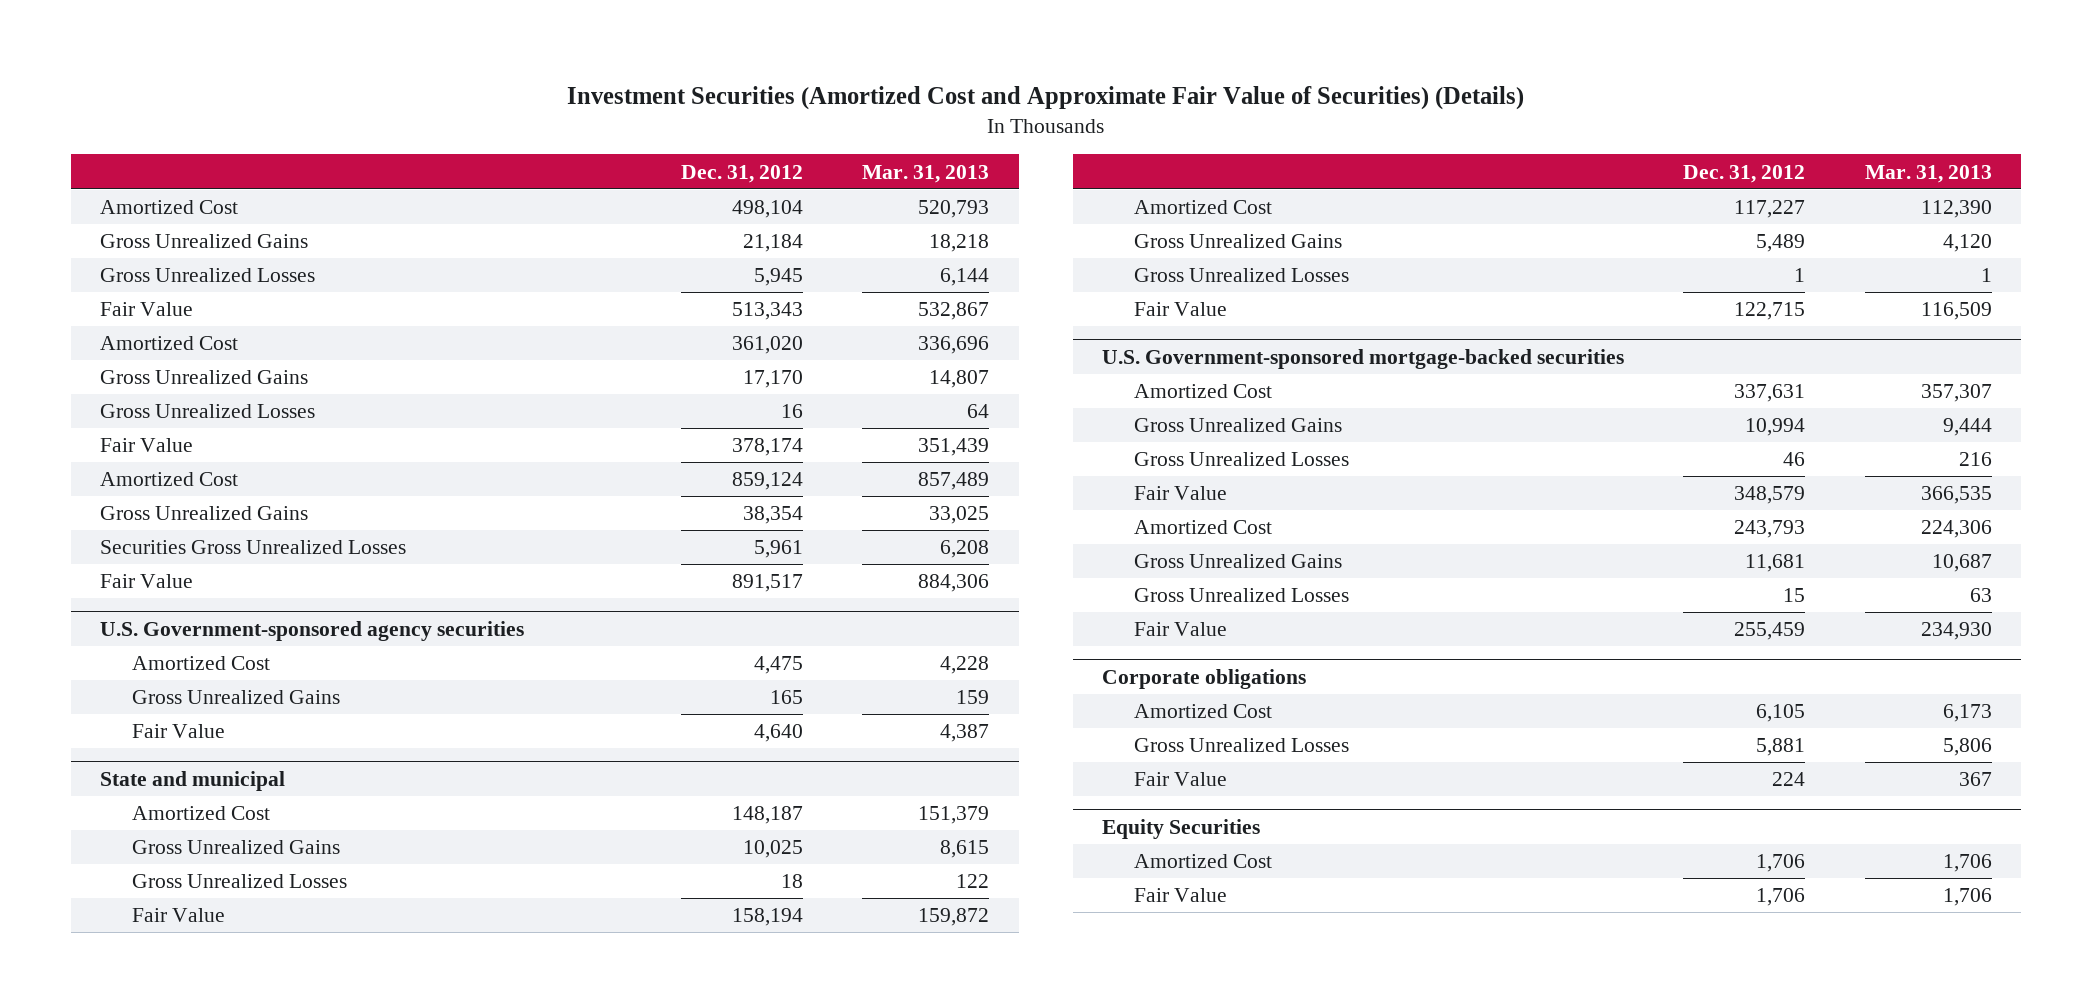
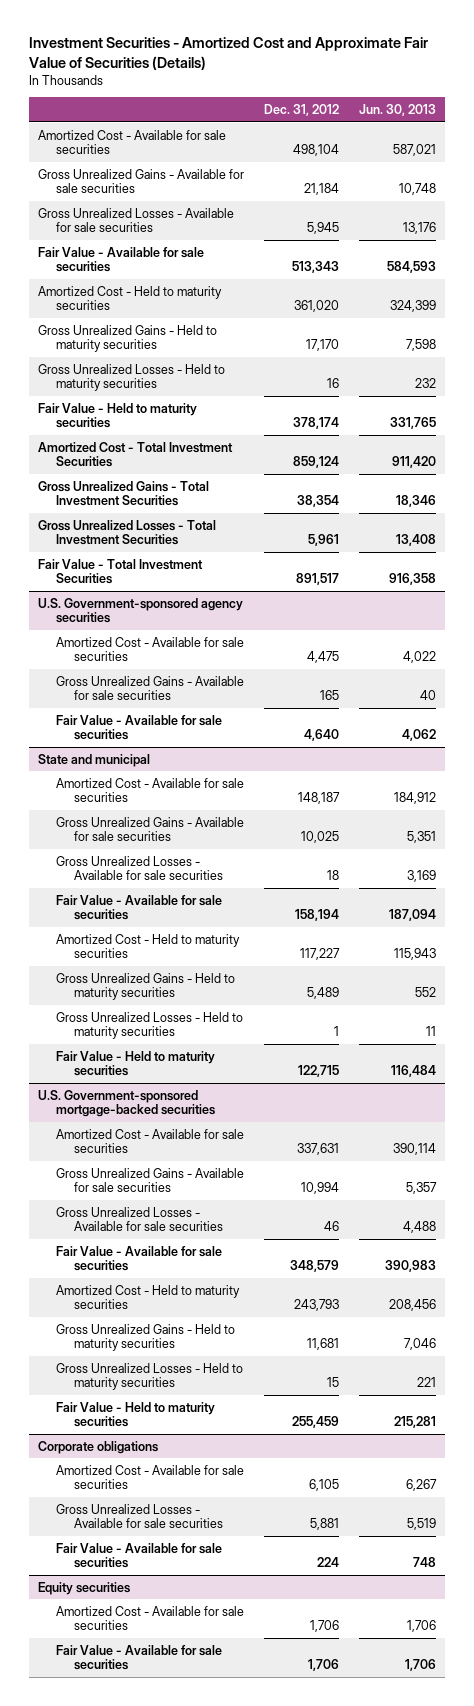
[566,85,1524,110] Investment Securities (Amortized Cost and Approximate Fair Value of Securities) (Details) -> [28,37,428,70] Investment Securities - Amortized Cost and Approximate Fair Value of Securities (Details)
[862,164,990,183] Mar. 31, 2013 -> none
none -> [358,104,436,117] Jun. 30, 2013
[100,200,239,215] Amortized Cost -> [38,129,227,155] Amortized Cost - Available for sale securities
[100,234,309,249] Gross Unrealized Gains -> [38,168,245,194] Gross Unrealized Gains - Available for sale securities
[100,268,316,283] Gross Unrealized Losses -> [38,207,235,233] Gross Unrealized Losses - Available for sale securities
[100,302,194,317] Fair Value -> [38,246,205,273] Fair Value - Available for sale securities
[100,336,239,351] Amortized Cost -> [38,285,223,311] Amortized Cost - Held to maturity securities
[100,370,309,385] Gross Unrealized Gains -> [38,324,218,353] Gross Unrealized Gains - Held to maturity securities
[100,404,316,419] Gross Unrealized Losses -> [38,363,226,392] Gross Unrealized Losses - Held to maturity securities
[100,438,194,453] Fair Value -> [38,402,198,429] Fair Value - Held to maturity securities
[100,472,239,487] Amortized Cost -> [38,441,234,468] Amortized Cost - Total Investment Securities
[100,506,309,521] Gross Unrealized Gains -> [38,480,210,507] Gross Unrealized Gains - Total Investment Securities
[100,540,407,555] Securities Gross Unrealized Losses -> [38,519,217,546] Gross Unrealized Losses - Total Investment Securities
[100,574,194,589] Fair Value -> [38,558,204,585] Fair Value - Total Investment Securities
[131,656,270,671] Amortized Cost -> [56,636,245,662] Amortized Cost - Available for sale securities
[131,690,340,705] Gross Unrealized Gains -> [56,675,245,701] Gross Unrealized Gains - Available for sale securities
[131,724,225,739] Fair Value -> [56,714,223,741] Fair Value - Available for sale securities
[131,806,270,821] Amortized Cost -> [56,777,245,803] Amortized Cost - Available for sale securities
[131,840,340,855] Gross Unrealized Gains -> [56,816,245,842] Gross Unrealized Gains - Available for sale securities
[131,874,347,889] Gross Unrealized Losses -> [56,855,224,881] Gross Unrealized Losses - Available for sale securities
[131,908,225,923] Fair Value -> [56,894,223,921] Fair Value - Available for sale securities
[1133,200,1272,215] Amortized Cost -> [56,933,241,959] Amortized Cost - Held to maturity securities
[1133,234,1342,249] Gross Unrealized Gains -> [56,972,236,1001] Gross Unrealized Gains - Held to maturity securities
[1133,268,1349,283] Gross Unrealized Losses -> [56,1011,244,1040] Gross Unrealized Losses - Held to maturity securities
[1133,302,1227,317] Fair Value -> [56,1050,216,1077] Fair Value - Held to maturity securities
[1133,384,1272,399] Amortized Cost -> [56,1128,245,1154] Amortized Cost - Available for sale securities
[1133,418,1342,433] Gross Unrealized Gains -> [56,1167,245,1193] Gross Unrealized Gains - Available for sale securities
[1133,452,1349,467] Gross Unrealized Losses -> [56,1206,224,1232] Gross Unrealized Losses - Available for sale securities
[1133,486,1227,501] Fair Value -> [56,1245,223,1272] Fair Value - Available for sale securities
[1133,520,1272,535] Amortized Cost -> [56,1284,241,1310] Amortized Cost - Held to maturity securities
[1133,554,1342,569] Gross Unrealized Gains -> [56,1323,236,1352] Gross Unrealized Gains - Held to maturity securities
[1133,588,1349,603] Gross Unrealized Losses -> [56,1362,244,1391] Gross Unrealized Losses - Held to maturity securities
[1133,622,1227,637] Fair Value -> [56,1401,216,1428] Fair Value - Held to maturity securities
[1133,704,1272,719] Amortized Cost -> [56,1464,245,1490] Amortized Cost - Available for sale securities
[1133,738,1349,753] Gross Unrealized Losses -> [56,1503,224,1529] Gross Unrealized Losses - Available for sale securities
[1133,772,1227,787] Fair Value -> [56,1542,223,1569] Fair Value - Available for sale securities
[1102,818,1261,839] Equity Securities -> [38,1581,131,1595] Equity securities
[1133,854,1272,869] Amortized Cost -> [56,1605,245,1631] Amortized Cost - Available for sale securities
[1133,888,1227,903] Fair Value -> [56,1644,223,1671] Fair Value - Available for sale securities

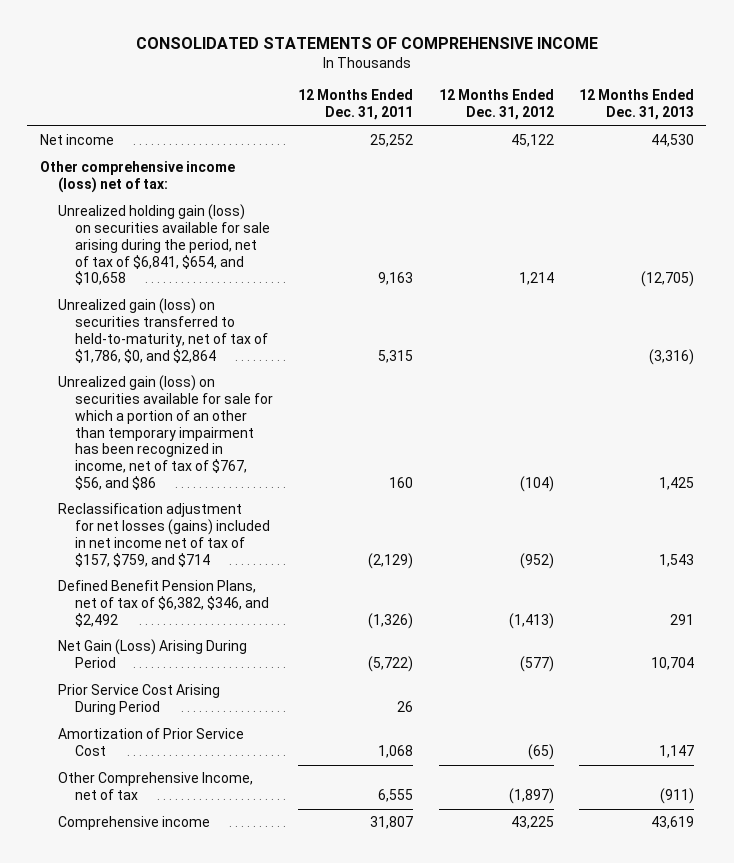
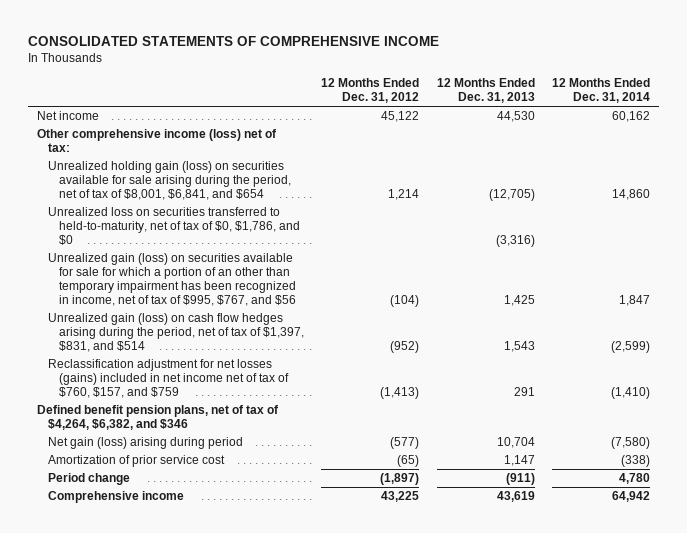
[298,89,414,121] 12 Months Ended Dec. 31, 2011 -> none
none -> [552,78,651,104] 12 Months Ended Dec. 31, 2014
[57,684,220,716] Prior Service Cost Arising During Period -> none
[57,204,271,286] Unrealized holding gain (loss) on securities available for sale arising during the period, net of tax of $6,841, $654, and $10,658 -> [47,161,291,201] Unrealized holding gain (loss) on securities available for sale arising during the period, net of tax of $8,001, $6,841, and $654
[57,298,269,363] Unrealized gain (loss) on securities transferred to held-to-maturity, net of tax of $1,786, $0, and $2,864 -> [47,207,300,246] Unrealized loss on securities transferred to held-to-maturity, net of tax of $0, $1,786, and $0
[57,375,274,491] Unrealized gain (loss) on securities available for sale for which a portion of an other than temporary impairment has been recognized in income, net of tax of $767, $56, and $86 -> [47,253,296,306] Unrealized gain (loss) on securities available for sale for which a portion of an other than temporary impairment has been recognized in income, net of tax of $995, $767, and $56
[57,503,271,567] Reclassification adjustment for net losses (gains) included in net income net of tax of $157, $759, and $714 -> [47,313,304,353] Unrealized gain (loss) on cash flow hedges arising during the period, net of tax of $1,397, $831, and $514
[57,580,270,627] Defined Benefit Pension Plans, net of tax of $6,382, $346, and $2,492 -> [47,359,289,399] Reclassification adjustment for net losses (gains) included in net income net of tax of $760, $157, and $759
none -> [36,405,279,431] Defined benefit pension plans, net of tax of $4,264, $6,382, and $346
[57,639,247,669] Net Gain (Loss) Arising During Period -> [47,437,243,450] Net gain (loss) arising during period
[57,728,244,757] Amortization of Prior Service Cost -> [47,455,225,468] Amortization of prior service cost
[57,772,253,801] Other Comprehensive Income, net of tax -> [47,473,130,486] Period change

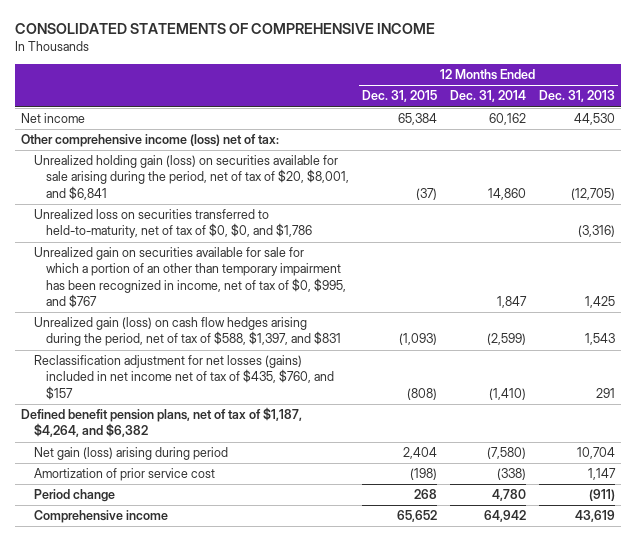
[321,78,420,104] 12 Months Ended Dec. 31, 2012 -> none
none -> [361,90,437,103] Dec. 31, 2015
[47,161,291,201] Unrealized holding gain (loss) on securities available for sale arising during the period, net of tax of $8,001, $6,841, and $654 -> [33,155,349,200] Unrealized holding gain (loss) on securities available for sale arising during the period, net of tax of $20, $8,001, and $6,841
[47,207,300,246] Unrealized loss on securities transferred to held-to-maturity, net of tax of $0, $1,786, and $0 -> [33,209,312,239] Unrealized loss on securities transferred to held-to-maturity, net of tax of $0, $0, and $1,786
[47,253,296,306] Unrealized gain (loss) on securities available for sale for which a portion of an other than temporary impairment has been recognized in income, net of tax of $995, $767, and $56 -> [33,247,346,308] Unrealized gain on securities available for sale for which a portion of an other than temporary impairment has been recognized in income, net of tax of $0, $995, and $767
[47,313,304,353] Unrealized gain (loss) on cash flow hedges arising during the period, net of tax of $1,397, $831, and $514 -> [33,317,341,347] Unrealized gain (loss) on cash flow hedges arising during the period, net of tax of $588, $1,397, and $831
[47,359,289,399] Reclassification adjustment for net losses (gains) included in net income net of tax of $760, $157, and $759 -> [33,355,334,400] Reclassification adjustment for net losses (gains) included in net income net of tax of $435, $760, and $157
[36,405,279,431] Defined benefit pension plans, net of tax of $4,264, $6,382, and $346 -> [21,407,303,438] Defined benefit pension plans, net of tax of $1,187, $4,264, and $6,382

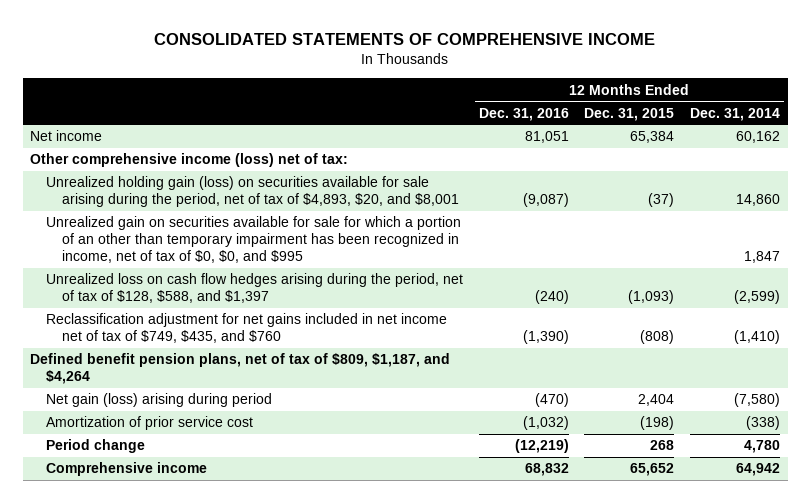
[538,90,615,103] Dec. 31, 2013 -> none
none -> [478,107,569,121] Dec. 31, 2016
[33,209,312,239] Unrealized loss on securities transferred to held-to-maturity, net of tax of $0, $0, and $1,786 -> none
[33,155,349,200] Unrealized holding gain (loss) on securities available for sale arising during the period, net of tax of $20, $8,001, and $6,841 -> [46,176,459,208] Unrealized holding gain (loss) on securities available for sale arising during the period, net of tax of $4,893, $20, and $8,001
[33,247,346,308] Unrealized gain on securities available for sale for which a portion of an other than temporary impairment has been recognized in income, net of tax of $0, $995, and $767 -> [46,216,462,264] Unrealized gain on securities available for sale for which a portion of an other than temporary impairment has been recognized in income, net of tax of $0, $0, and $995
[33,317,341,347] Unrealized gain (loss) on cash flow hedges arising during the period, net of tax of $588, $1,397, and $831 -> [46,273,464,304] Unrealized loss on cash flow hedges arising during the period, net of tax of $128, $588, and $1,397
[33,355,334,400] Reclassification adjustment for net losses (gains) included in net income net of tax of $435, $760, and $157 -> [46,313,448,344] Reclassification adjustment for net gains included in net income net of tax of $749, $435, and $760
[21,407,303,438] Defined benefit pension plans, net of tax of $1,187, $4,264, and $6,382 -> [30,353,451,385] Defined benefit pension plans, net of tax of $809, $1,187, and $4,264

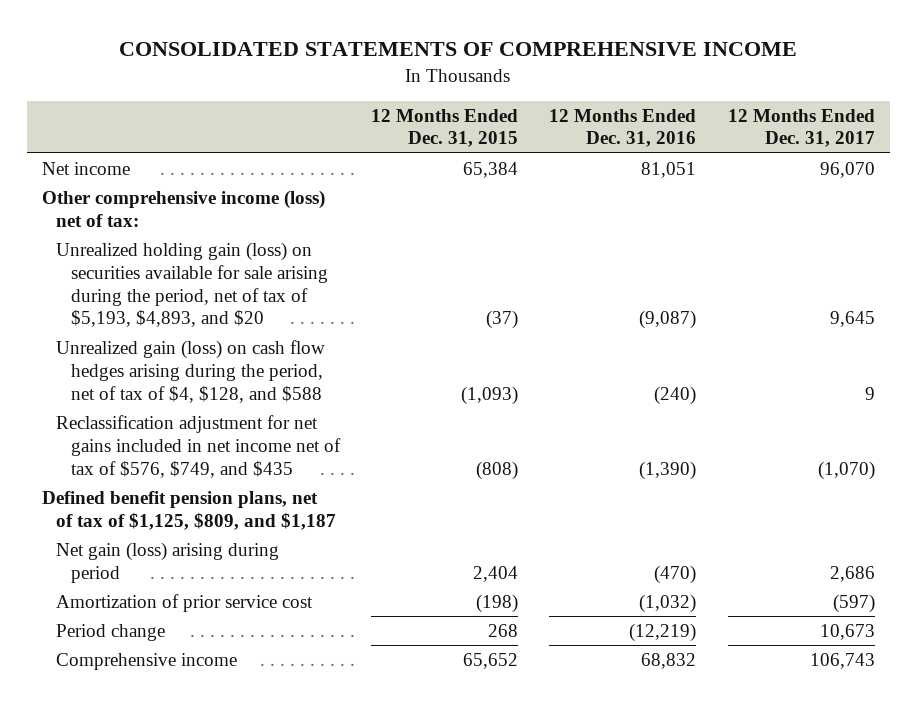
[689,107,780,121] Dec. 31, 2014 -> none
none -> [727,108,875,148] 12 Months Ended Dec. 31, 2017
[46,216,462,264] Unrealized gain on securities available for sale for which a portion of an other than temporary impairment has been recognized in income, net of tax of $0, $0, and $995 -> none
[46,176,459,208] Unrealized holding gain (loss) on securities available for sale arising during the period, net of tax of $4,893, $20, and $8,001 -> [56,241,328,328] Unrealized holding gain (loss) on securities available for sale arising during the period, net of tax of $5,193, $4,893, and $20
[46,273,464,304] Unrealized loss on cash flow hedges arising during the period, net of tax of $128, $588, and $1,397 -> [56,339,326,403] Unrealized gain (loss) on cash flow hedges arising during the period, net of tax of $4, $128, and $588
[46,313,448,344] Reclassification adjustment for net gains included in net income net of tax of $749, $435, and $760 -> [56,414,341,478] Reclassification adjustment for net gains included in net income net of tax of $576, $749, and $435
[30,353,451,385] Defined benefit pension plans, net of tax of $809, $1,187, and $4,264 -> [42,490,337,530] Defined benefit pension plans, net of tax of $1,125, $809, and $1,187

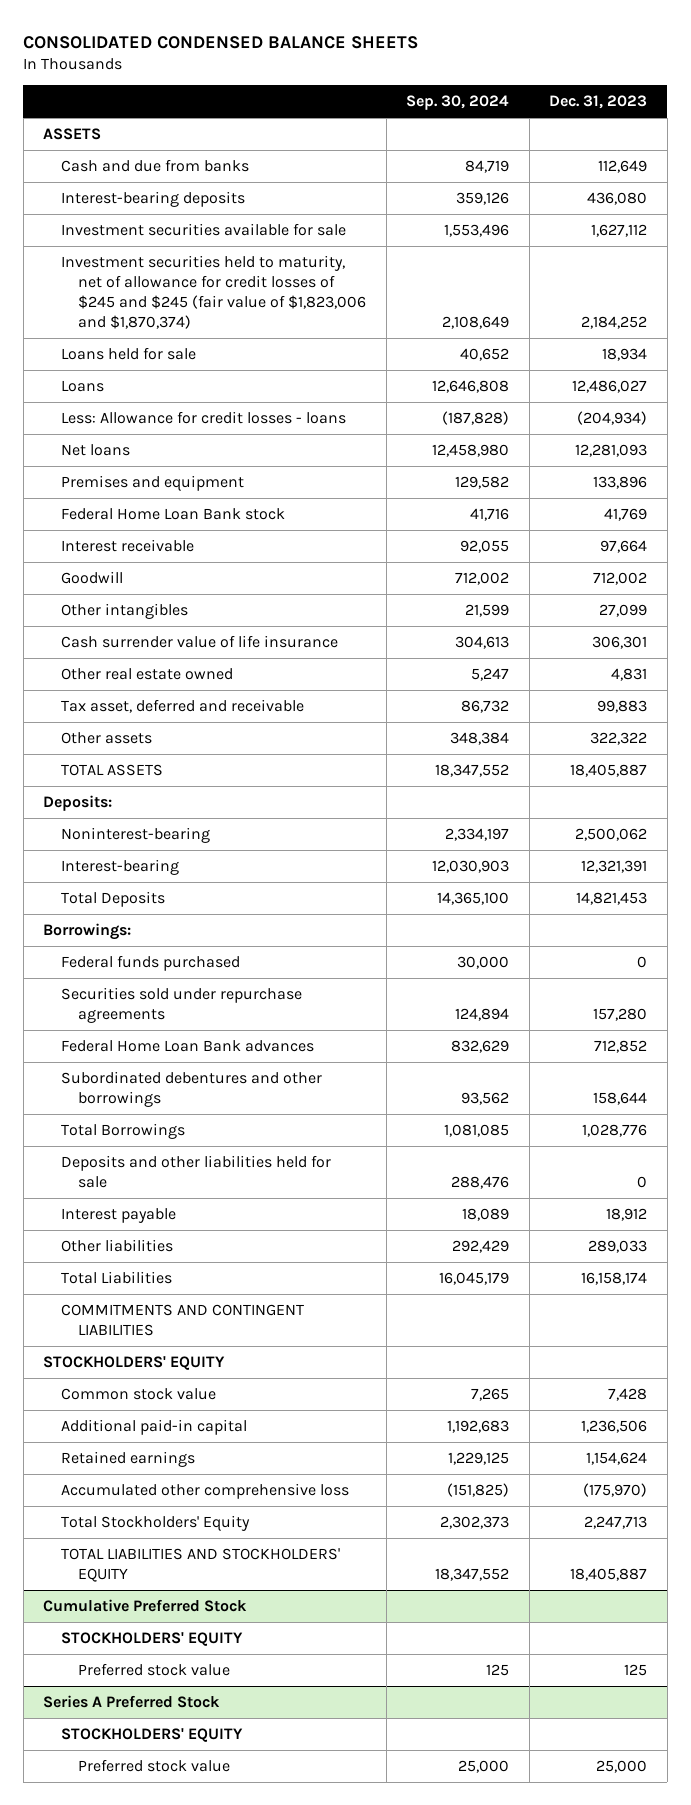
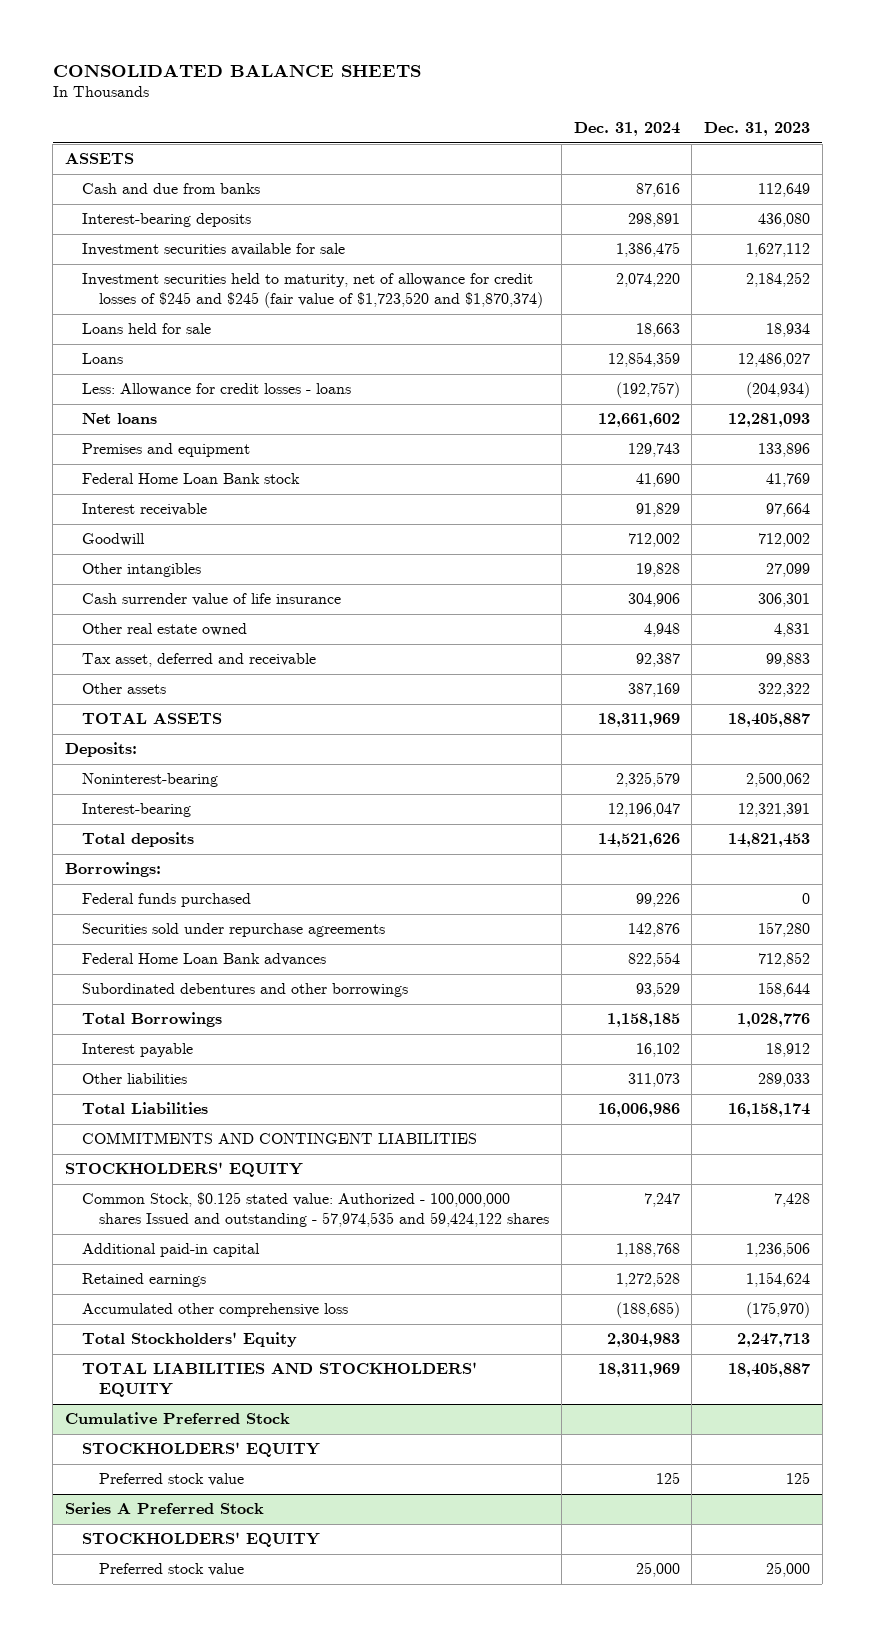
[23,35,419,49] CONSOLIDATED CONDENSED BALANCE SHEETS -> [52,63,421,77] CONSOLIDATED BALANCE SHEETS
[406,94,510,110] Sep. 30, 2024 -> none
none -> [573,121,680,136] Dec. 31, 2024
[60,255,366,329] Investment securities held to maturity, net of allowance for credit losses of $245 and $245 (fair value of $1,823,006 and $1,870,374) -> [82,273,544,309] Investment securities held to maturity, net of allowance for credit losses of $245 and $245 (fair value of $1,723,520 and $1,870,374)
[60,891,165,908] Total Deposits -> [82,832,195,848] Total deposits
[60,1155,331,1188] Deposits and other liabilities held for sale -> none
[60,1388,216,1401] Common stock value -> [82,1192,550,1228] Common Stock, $0.125 stated value: Authorized - 100,000,000 shares Issued and outstanding - 57,974,535 and 59,424,122 shares

